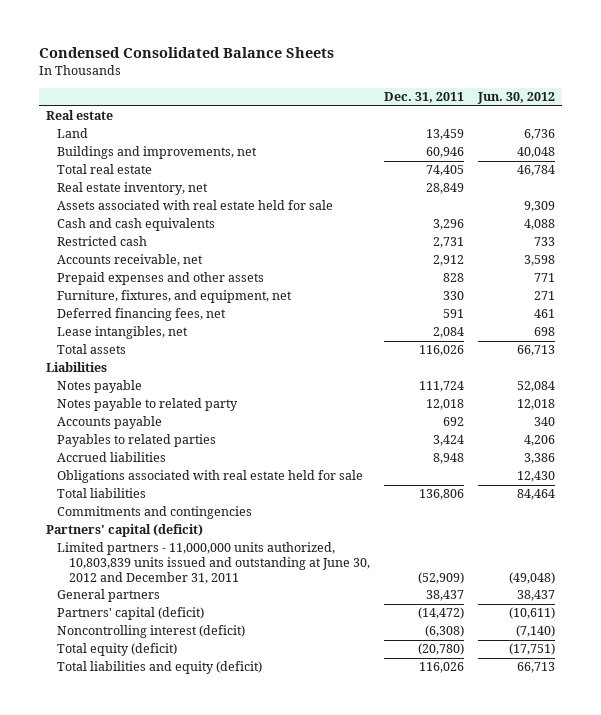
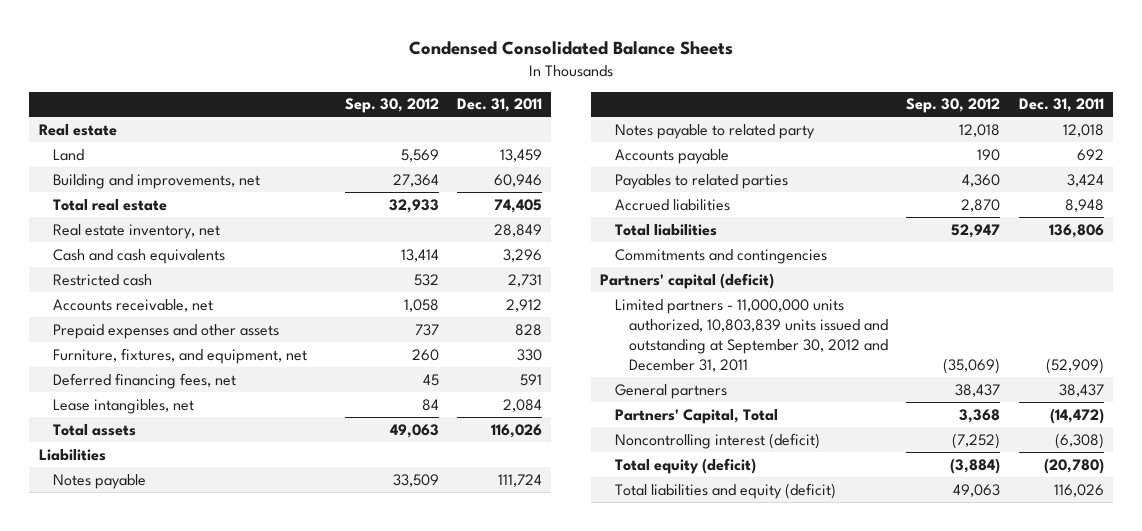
[477,92,556,105] Jun. 30, 2012 -> none
none -> [344,98,439,114] Sep. 30, 2012
[57,146,258,160] Buildings and improvements, net -> [52,173,260,189] Building and improvements, net
[57,200,334,211] Assets associated with real estate held for sale -> none
[57,470,364,484] Obligations associated with real estate held for sale -> none
[57,542,370,584] Limited partners - 11,000,000 units authorized, 10,803,839 units issued and outstanding at June 30, 2012 and December 31, 2011 -> [614,298,889,372] Limited partners - 11,000,000 units authorized, 10,803,839 units issued and outstanding at September 30, 2012 and December 31, 2011
[57,607,205,621] Partners' capital (deficit) -> [614,408,778,424] Partners' Capital, Total

